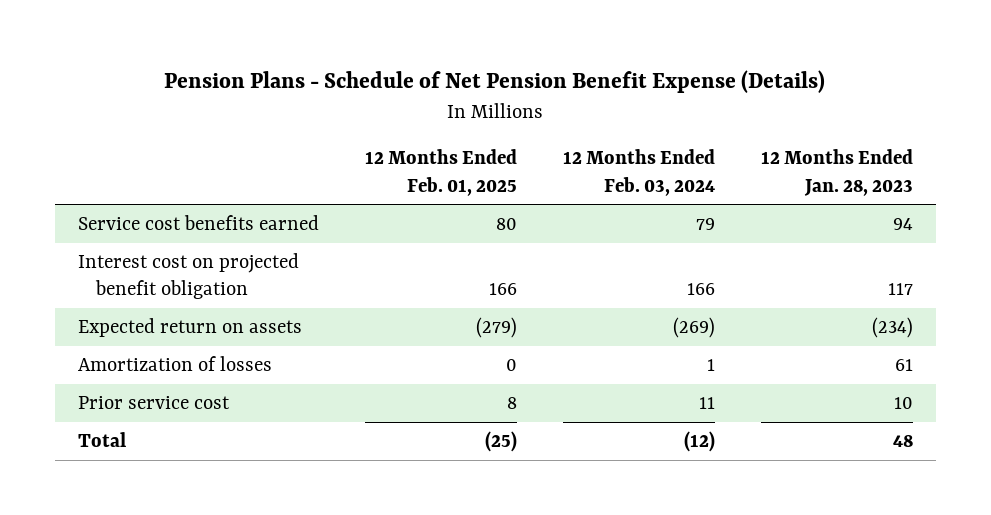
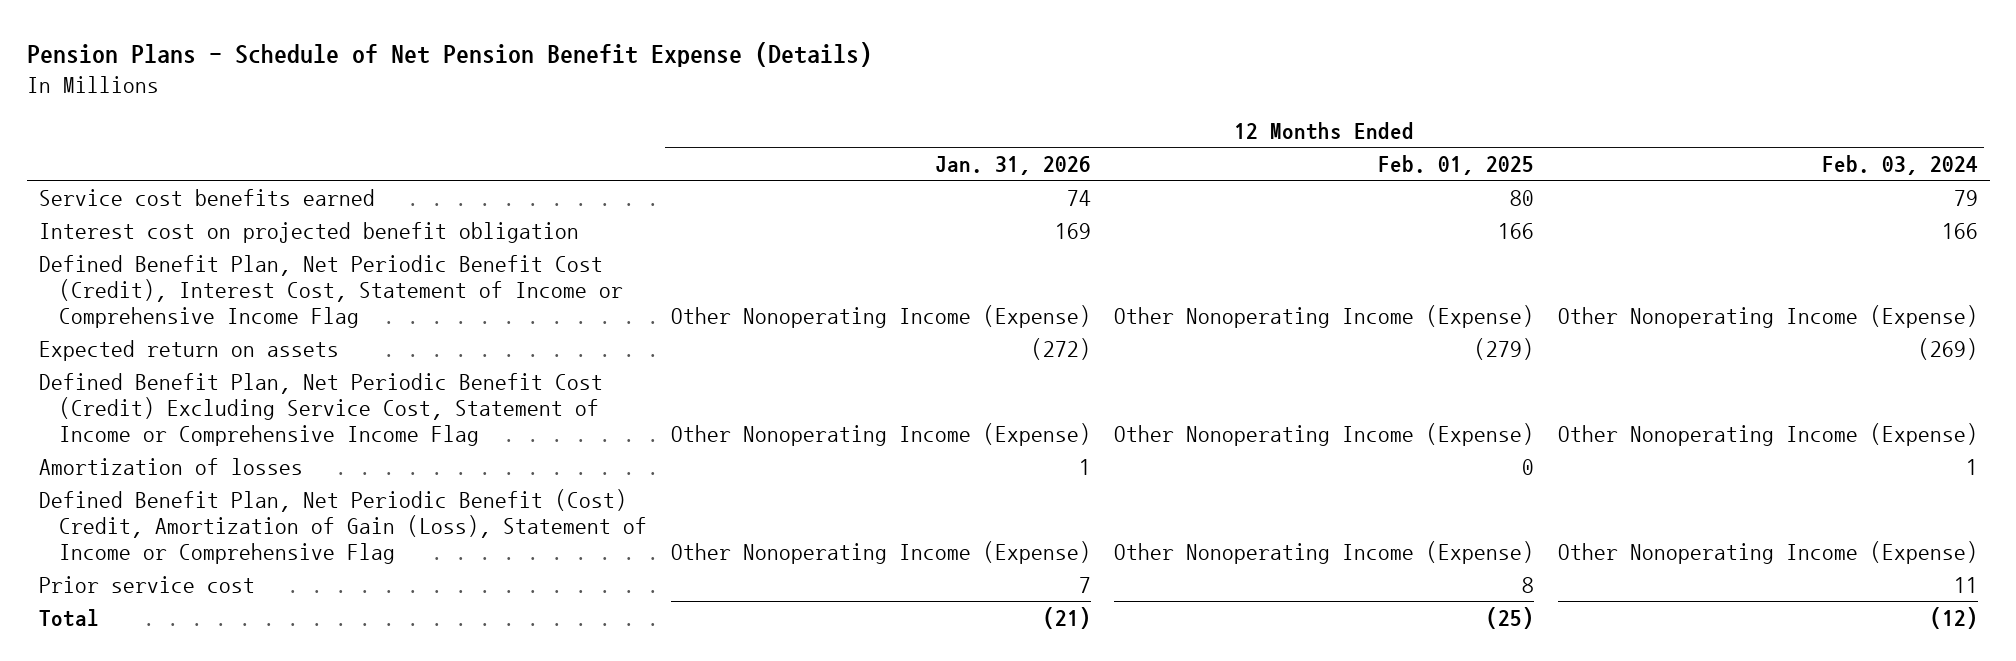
[761,149,914,196] 12 Months Ended Jan. 28, 2023 -> none
none -> [934,156,1091,176] Jan. 31, 2026
none -> [38,254,624,328] Defined Benefit Plan, Net Periodic Benefit Cost (Credit), Interest Cost, Statement of Income or Comprehensive Income Flag
none -> [38,372,603,446] Defined Benefit Plan, Net Periodic Benefit Cost (Credit) Excluding Service Cost, Statement of Income or Comprehensive Income Flag
none -> [38,488,648,564] Defined Benefit Plan, Net Periodic Benefit (Cost) Credit, Amortization of Gain (Loss), Statement of Income or Comprehensive Flag

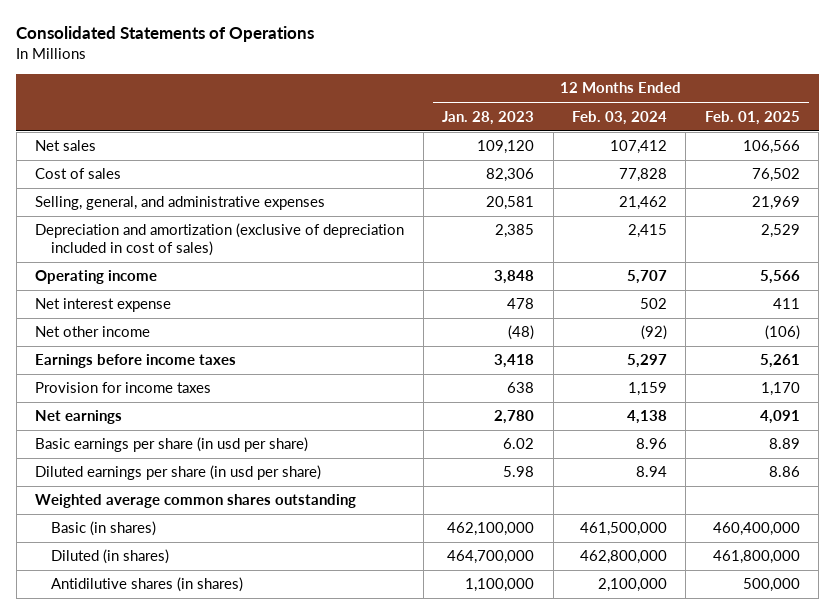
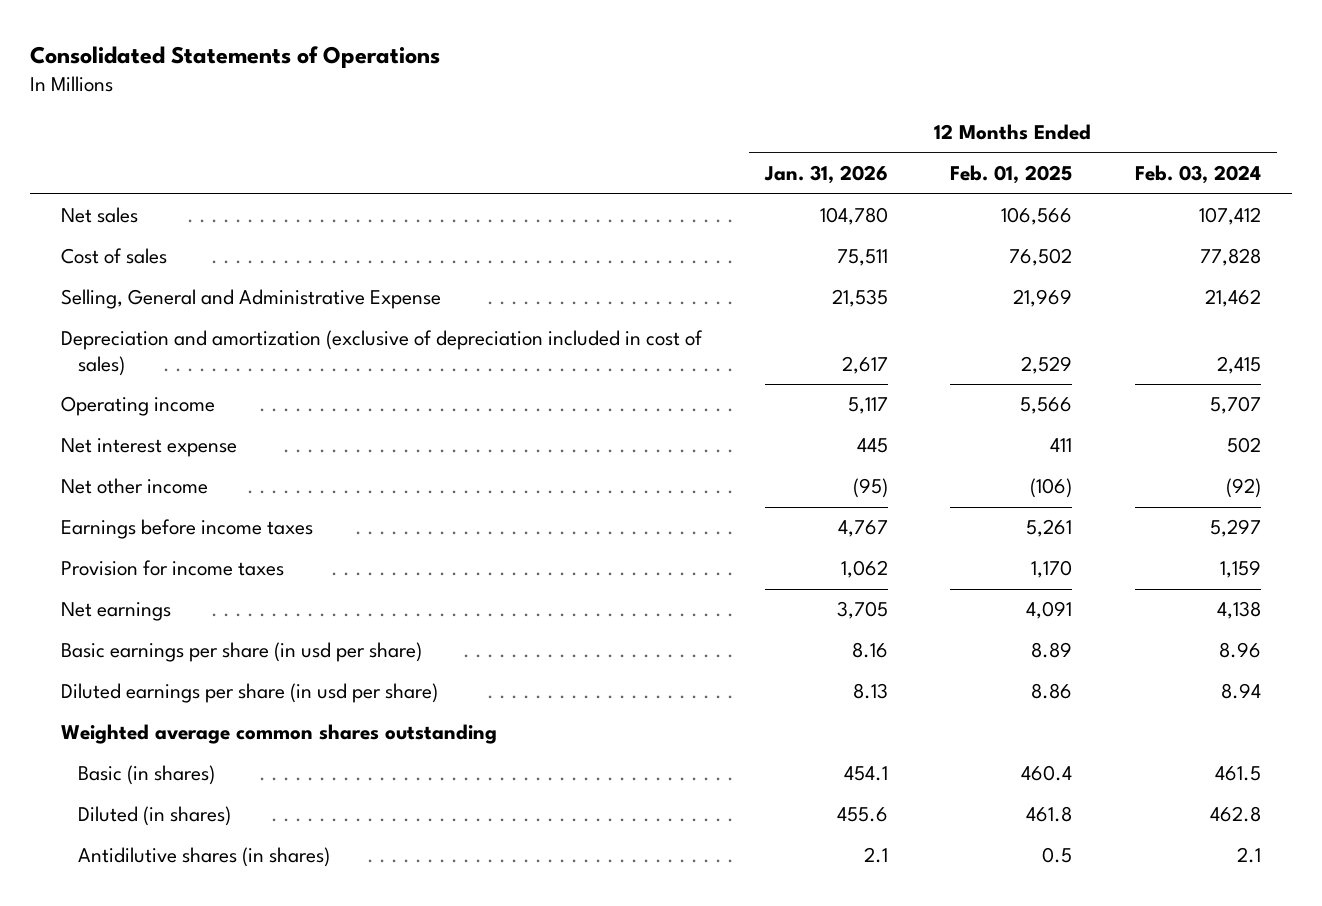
[442,110,535,125] Jan. 28, 2023 -> none
none -> [763,165,888,185] Jan. 31, 2026
[35,196,326,211] Selling, general, and administrative expenses -> [61,289,442,310] Selling, General and Administrative Expense
[580,522,668,537] 461,500,000 -> [1214,766,1261,782] 461.5
[712,522,800,537] 460,400,000 -> [1021,765,1073,782] 460.4
[580,550,668,565] 462,800,000 -> [1209,806,1261,823] 462.8
[712,550,800,565] 461,800,000 -> [1026,806,1073,823] 461.8
[598,578,668,593] 2,100,000 -> [1236,847,1261,864] 2.1
[742,578,800,593] 500,000 -> [1042,847,1073,864] 0.5

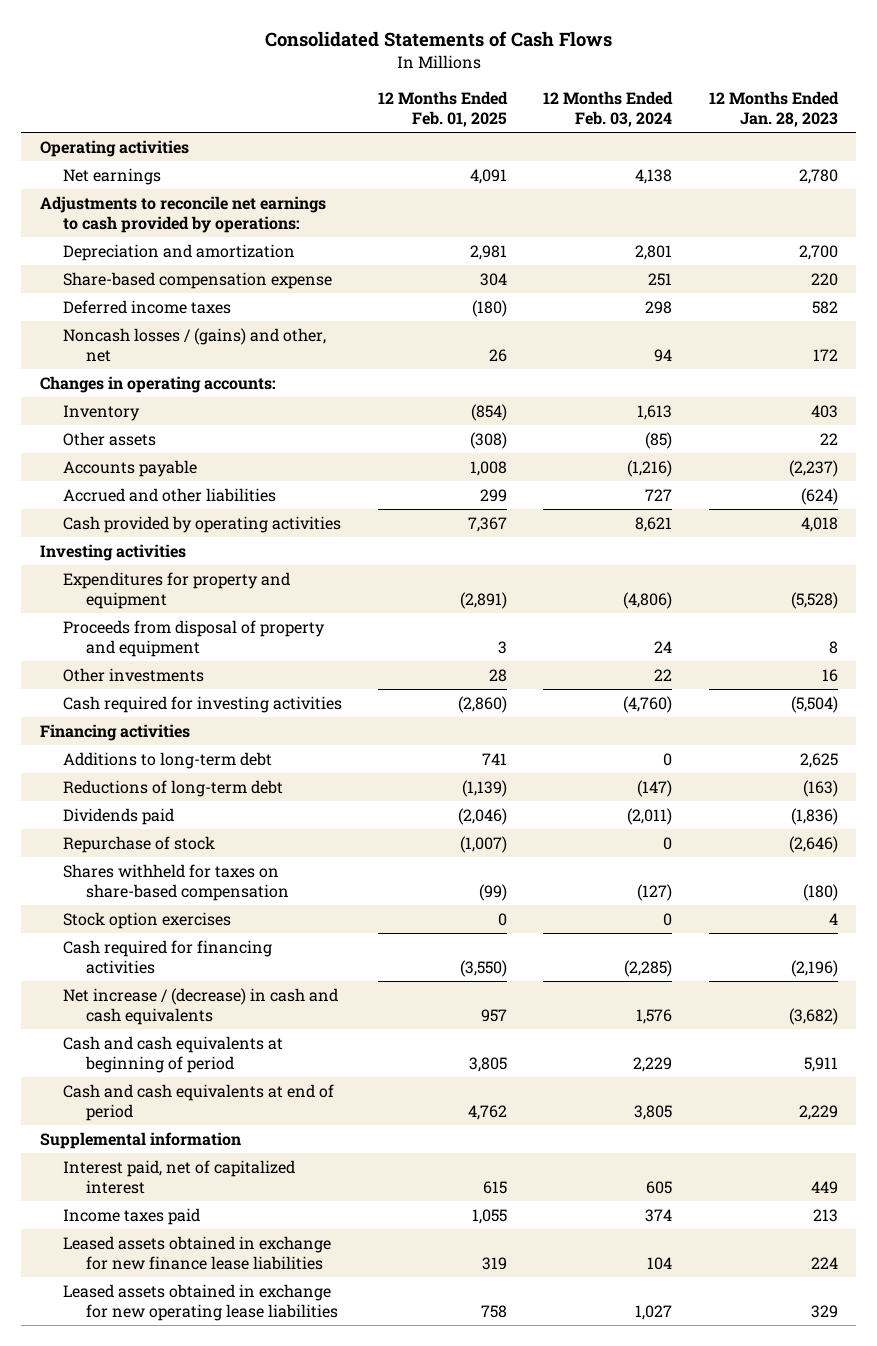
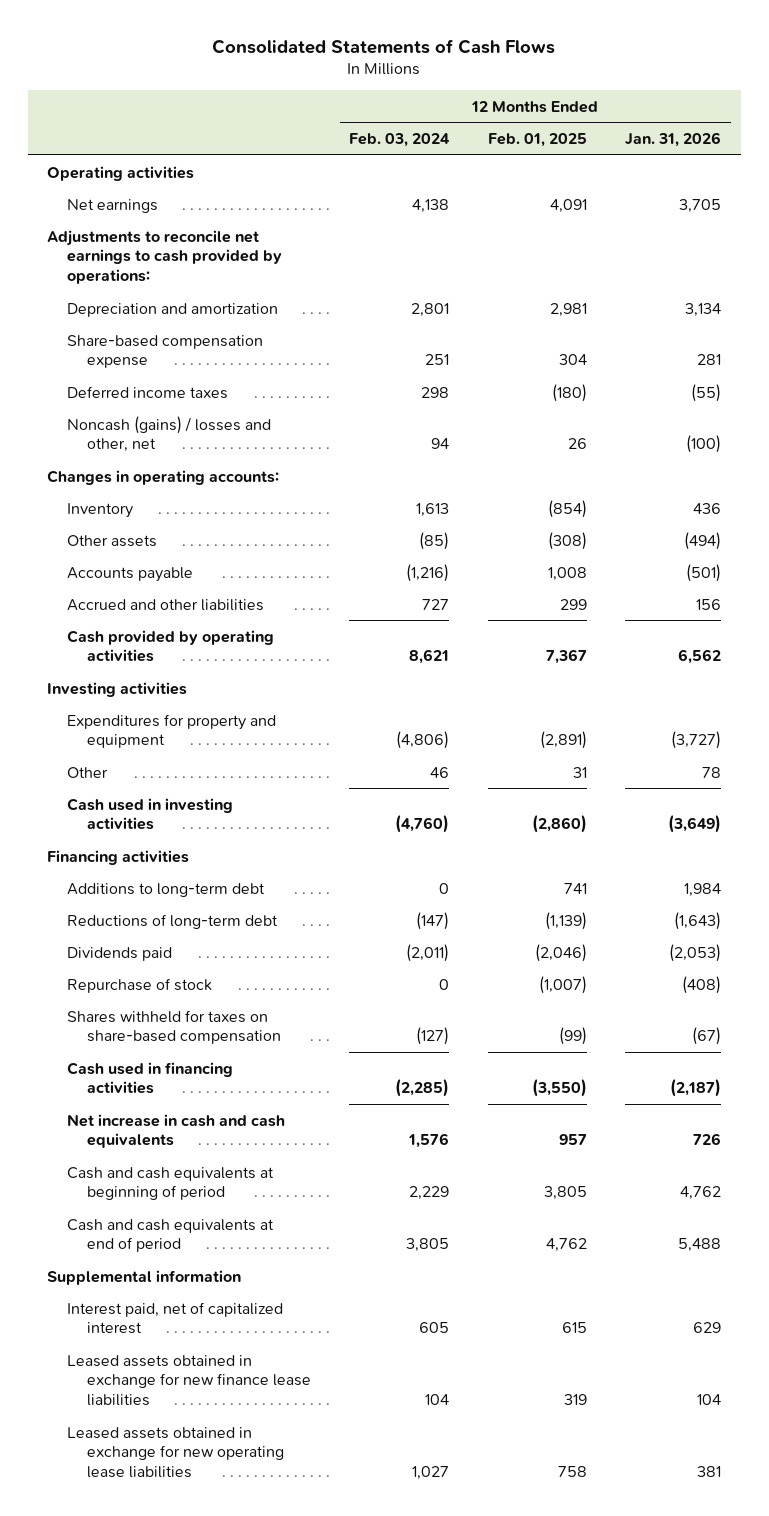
[708,91,839,128] 12 Months Ended Jan. 28, 2023 -> none
none -> [625,132,722,148] Jan. 31, 2026
[62,327,326,362] Noncash losses / (gains) and other, net -> [67,415,272,453] Noncash (gains) / losses and other, net
[62,619,325,657] Proceeds from disposal of property and equipment -> none
[62,667,204,682] Other investments -> [67,766,109,778] Other
[489,668,508,682] 28 -> [572,766,587,778] 31
[654,668,673,681] 22 -> [430,766,450,778] 46
[62,695,342,713] Cash required for investing activities -> [67,797,234,831] Cash used in investing activities
[62,911,231,929] Stock option exercises -> none
[62,939,272,974] Cash required for financing activities -> [67,1061,234,1095] Cash used in financing activities
[62,987,338,1025] Net increase / (decrease) in cash and cash equivalents -> [67,1113,286,1149] Net increase in cash and cash equivalents
[62,1207,200,1225] Income taxes paid -> none

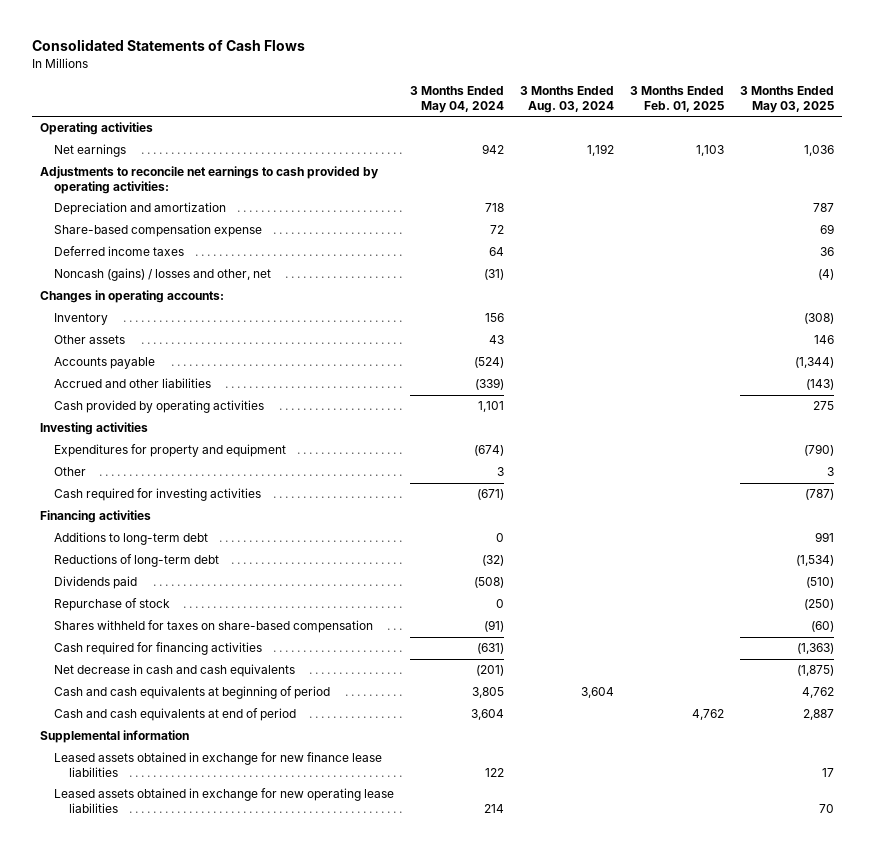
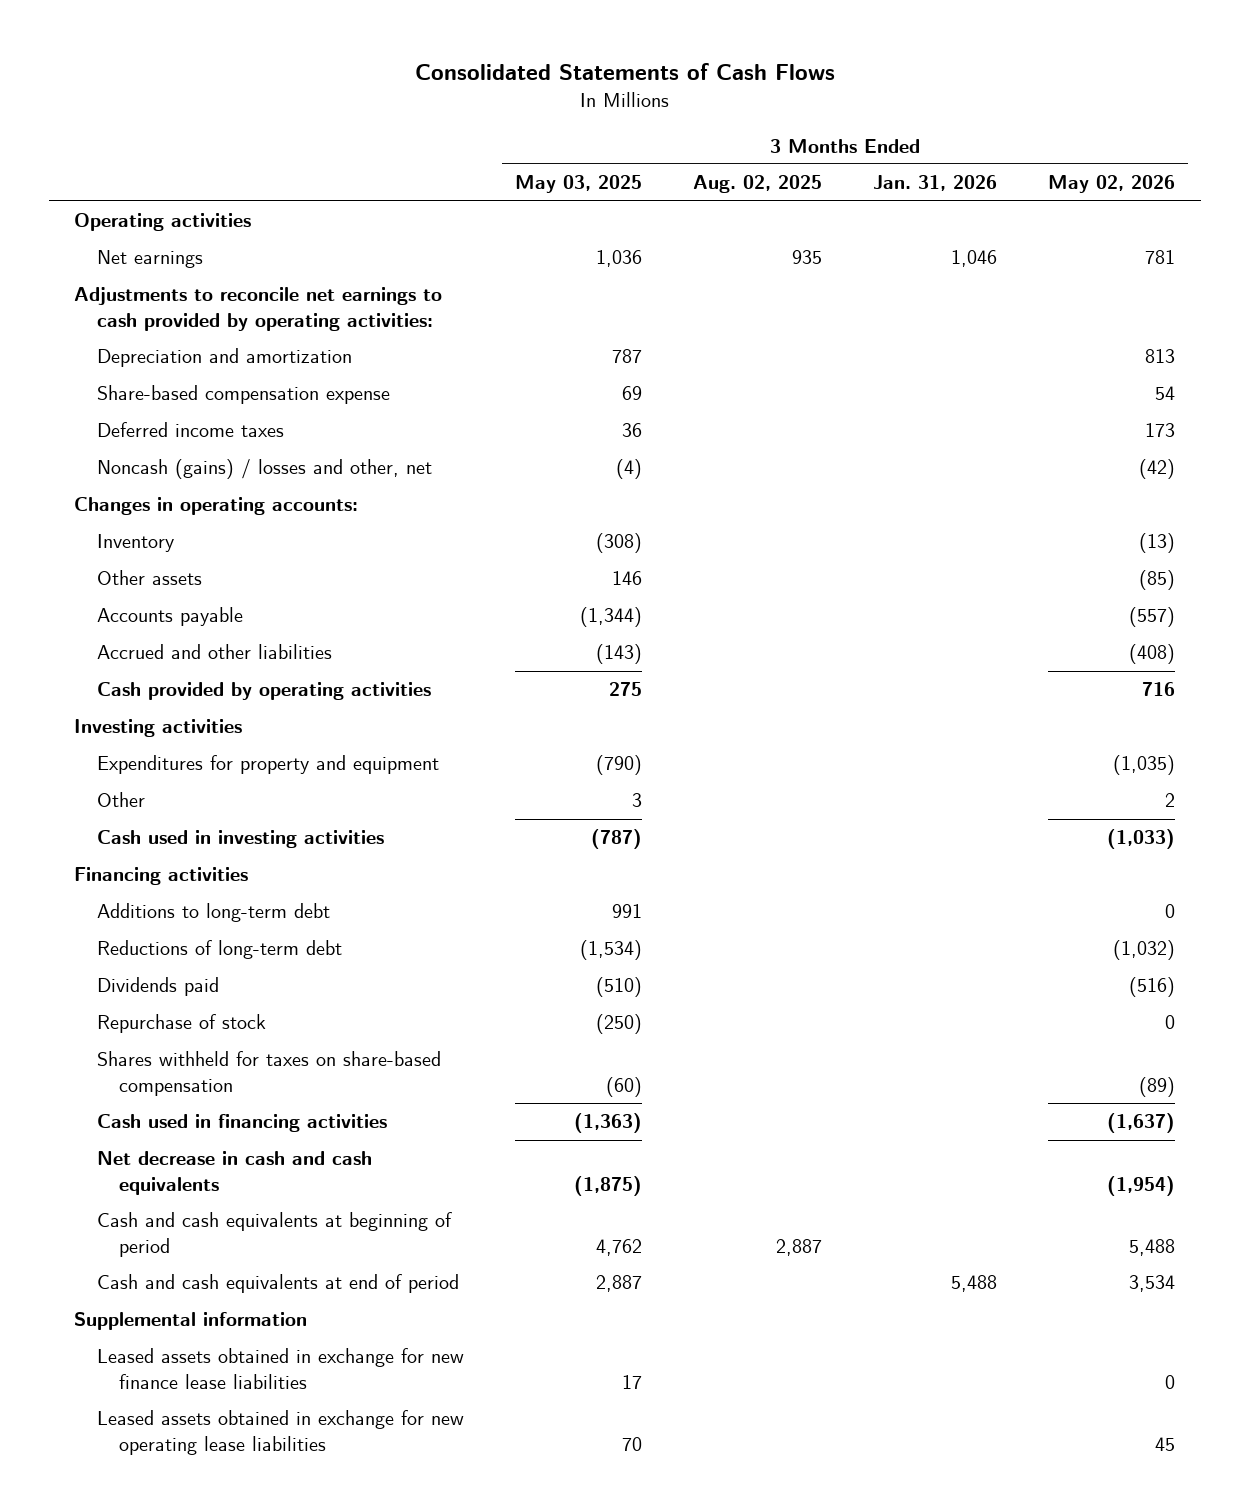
[410,85,505,113] 3 Months Ended May 04, 2024 -> none
[520,85,615,113] 3 Months Ended Aug. 03, 2024 -> none
[630,85,725,112] 3 Months Ended Feb. 01, 2025 -> none
none -> [693,175,823,194] Aug. 02, 2025
none -> [873,175,998,192] Jan. 31, 2026
none -> [1048,175,1176,194] May 02, 2026
[54,488,262,502] Cash required for investing activities -> [96,830,384,849] Cash used in investing activities
[54,642,263,656] Cash required for financing activities -> [96,1114,387,1133] Cash used in financing activities

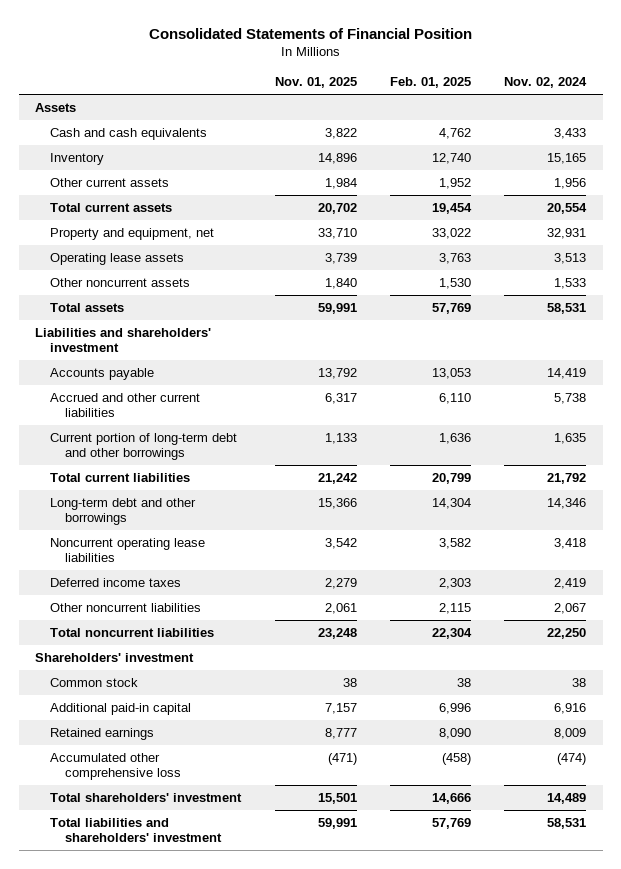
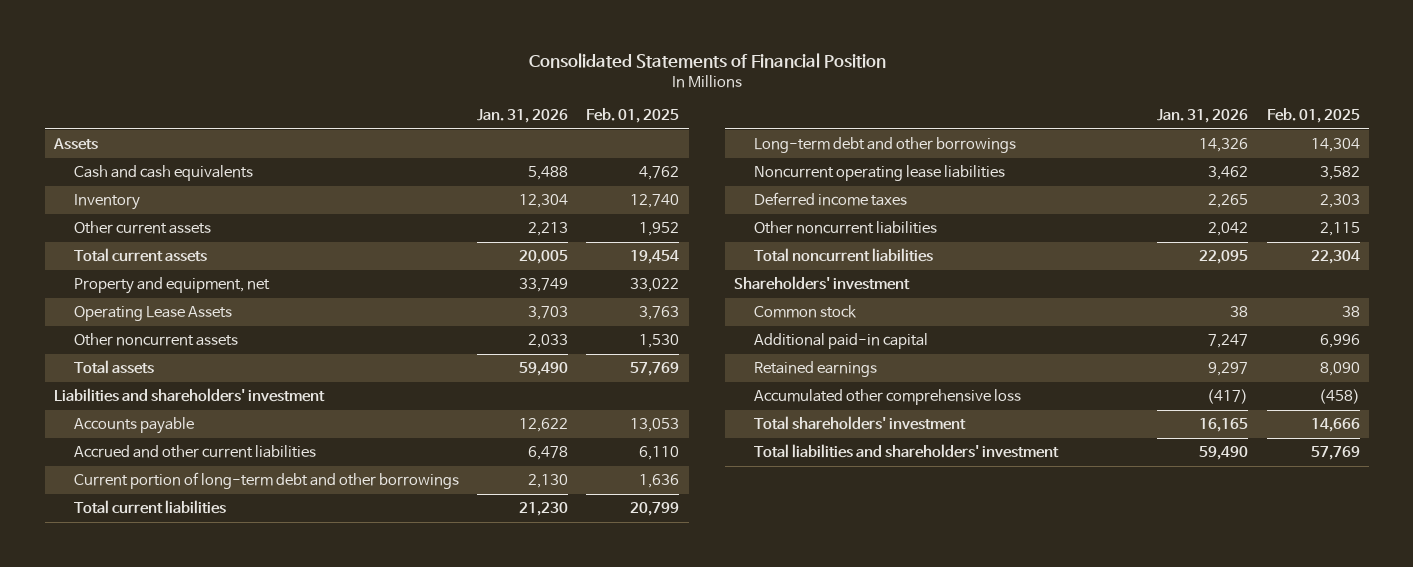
[274,77,357,89] Nov. 01, 2025 -> none
[504,77,588,89] Nov. 02, 2024 -> none
none -> [476,109,568,124] Jan. 31, 2026
[50,252,185,265] Operating lease assets -> [73,306,232,322] Operating Lease Assets

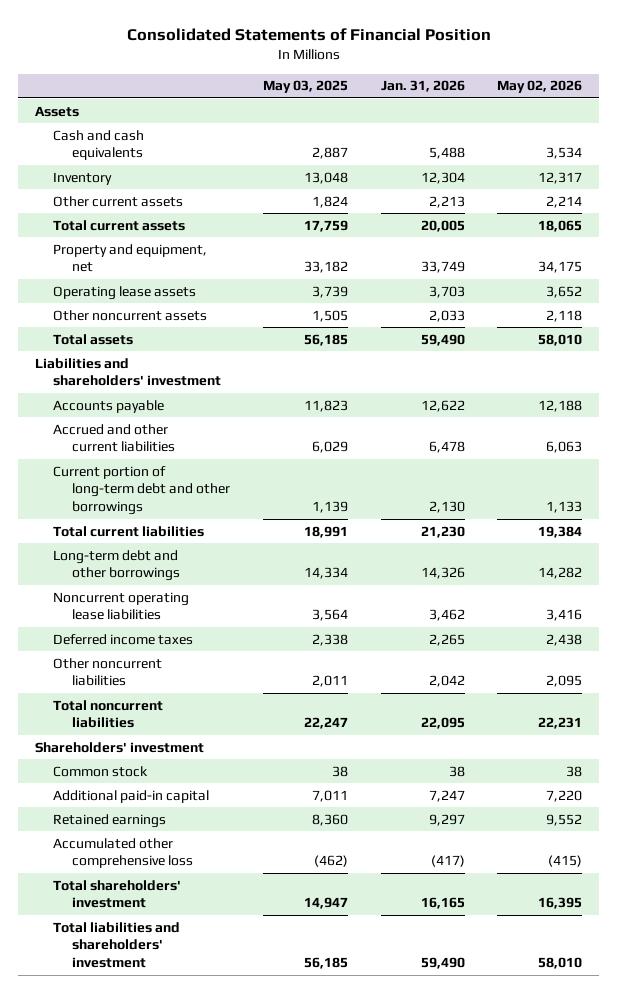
[586,108,680,124] Feb. 01, 2025 -> none
none -> [262,80,348,94] May 03, 2025
none -> [497,80,583,94] May 02, 2026
[73,306,232,322] Operating Lease Assets -> [53,285,197,300] Operating lease assets

